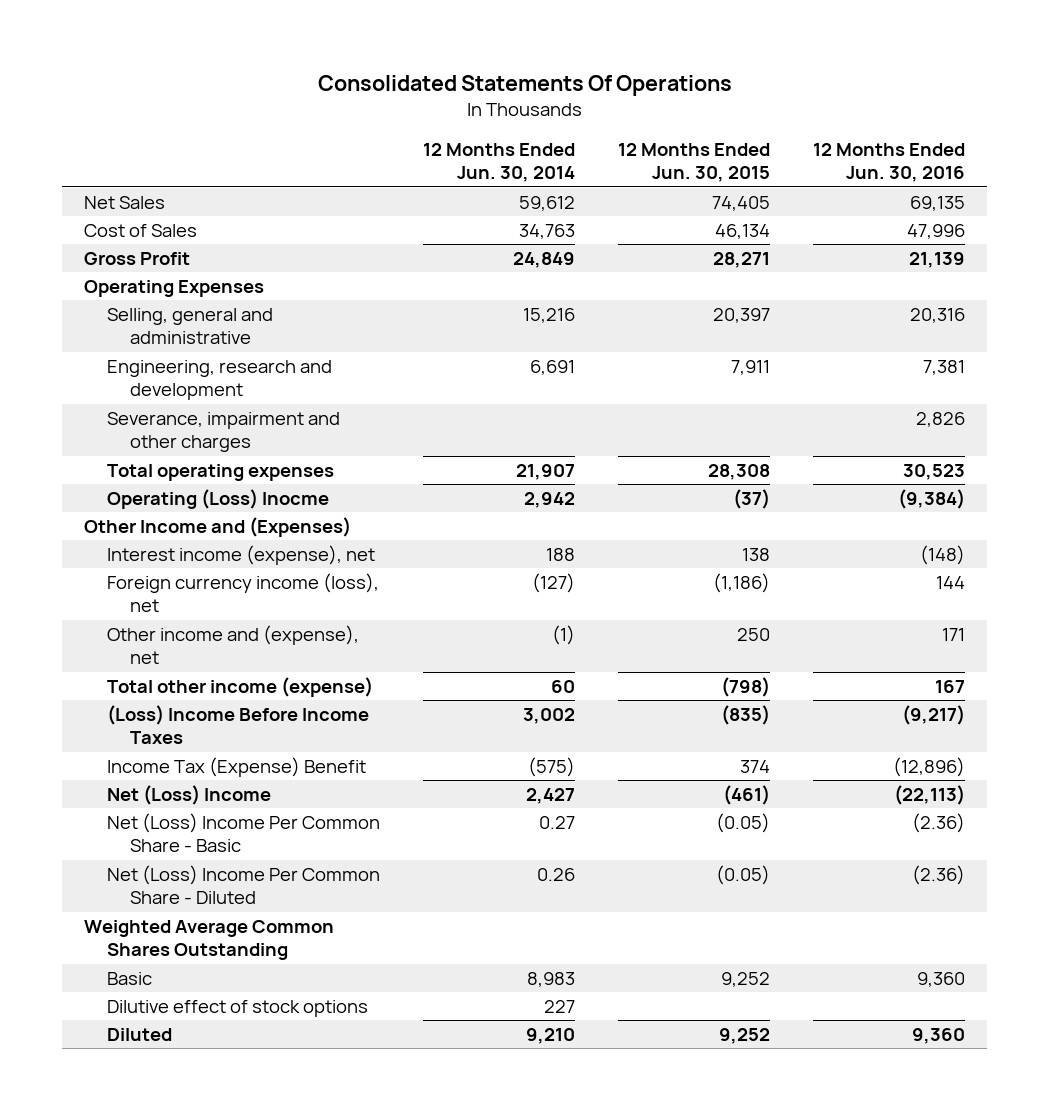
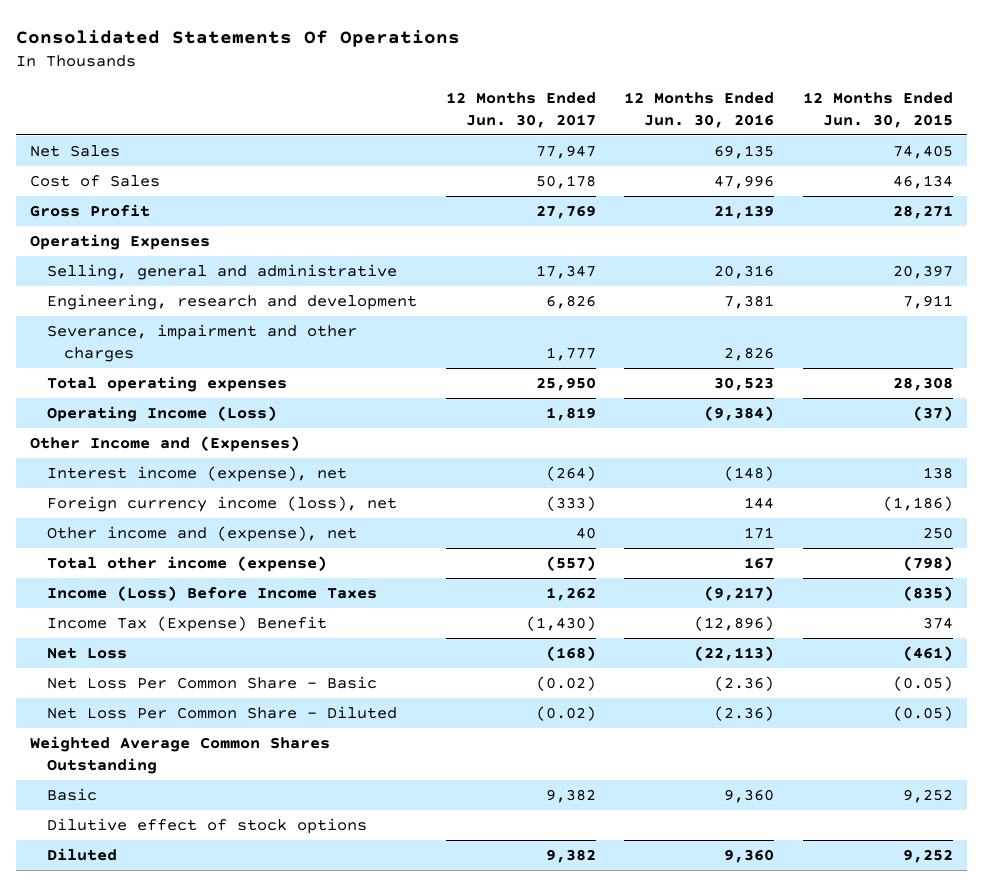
[422,142,575,183] 12 Months Ended Jun. 30, 2014 -> none
none -> [445,91,596,128] 12 Months Ended Jun. 30, 2017
[106,488,329,509] Operating (Loss) Inocme -> [47,406,278,423] Operating Income (Loss)
[106,704,369,745] (Loss) Income Before Income Taxes -> [47,586,378,602] Income (Loss) Before Income Taxes
[106,784,271,805] Net (Loss) Income -> [47,647,128,660] Net Loss
[106,812,380,853] Net (Loss) Income Per Common Share - Basic -> [47,676,378,690] Net Loss Per Common Share - Basic
[106,864,380,905] Net (Loss) Income Per Common Share - Diluted -> [47,706,398,720] Net Loss Per Common Share - Diluted

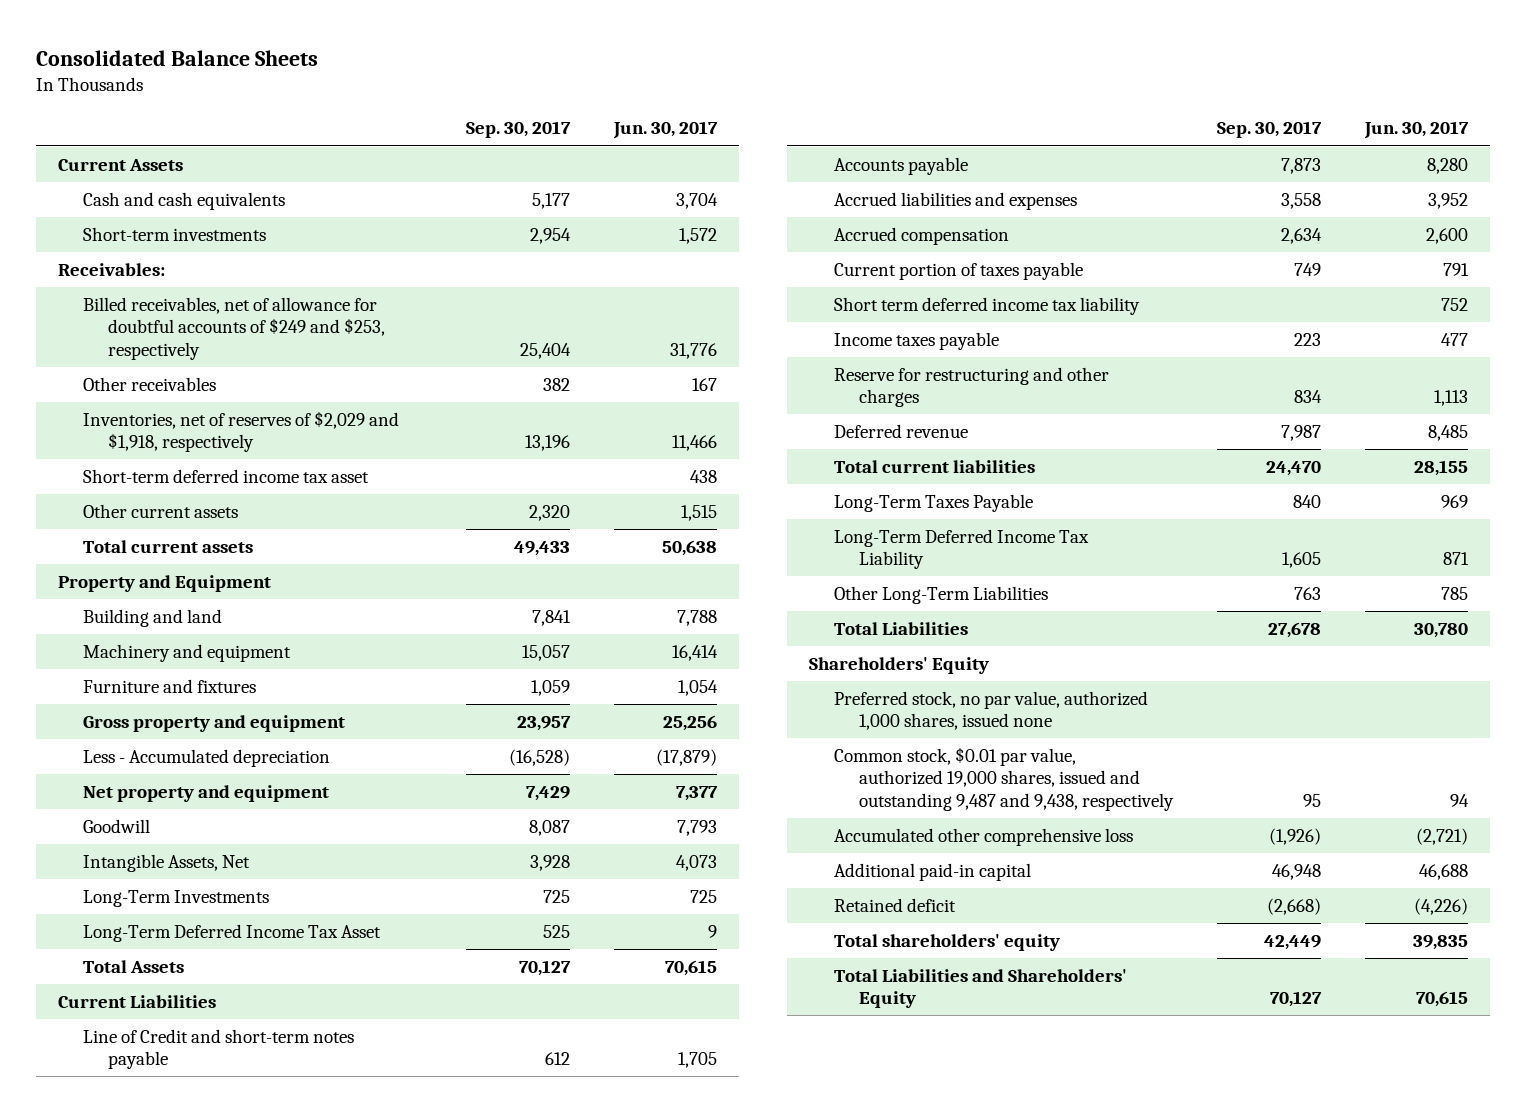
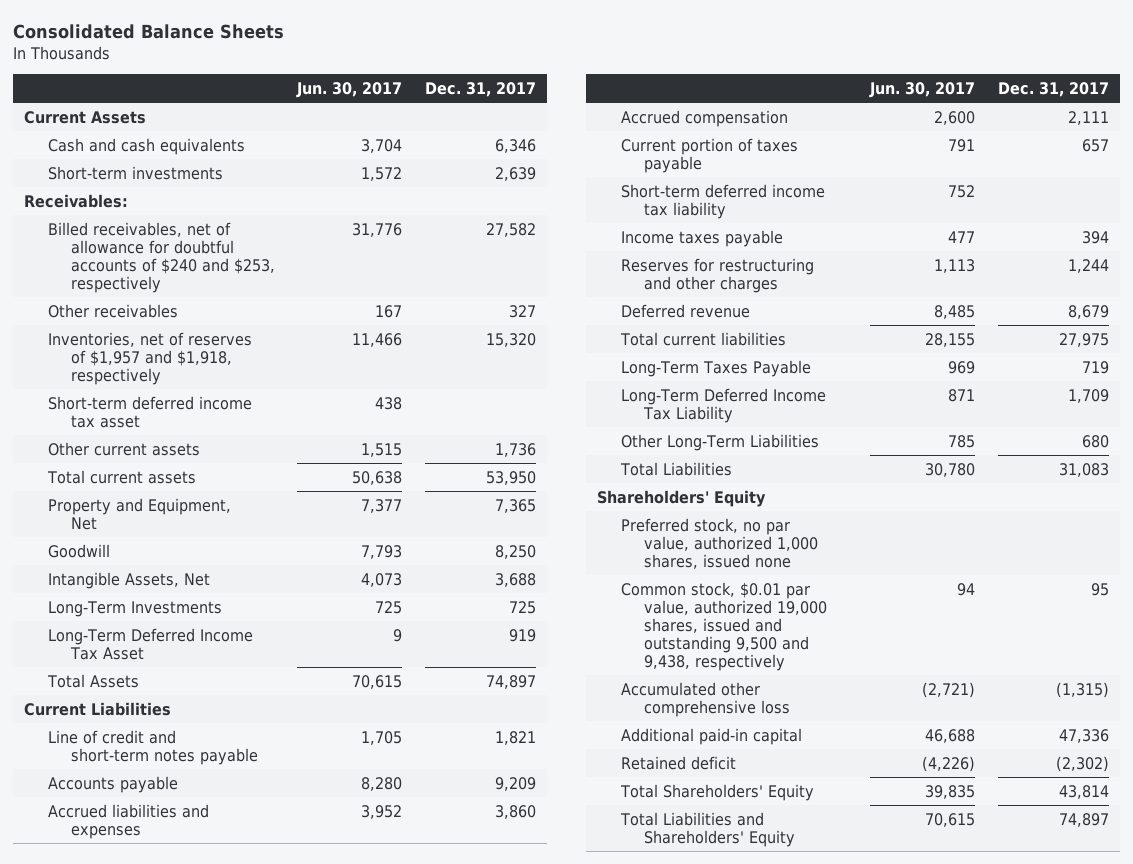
[466,121,572,139] Sep. 30, 2017 -> none
none -> [424,82,536,98] Dec. 31, 2017
[83,297,386,360] Billed receivables, net of allowance for doubtful accounts of $249 and $253, respectively -> [47,221,276,294] Billed receivables, net of allowance for doubtful accounts of $240 and $253, respectively
[83,411,400,453] Inventories, net of reserves of $2,029 and $1,918, respectively -> [47,331,252,385] Inventories, net of reserves of $1,957 and $1,918, respectively
[58,575,272,593] Property and Equipment -> none
[83,609,223,628] Building and land -> none
[83,644,292,663] Machinery and equipment -> none
[83,679,257,694] Furniture and fixtures -> none
[83,715,346,733] Gross property and equipment -> none
[83,749,331,768] Less - Accumulated depreciation -> none
[83,785,330,803] Net property and equipment -> [47,497,231,530] Property and Equipment, Net
[83,1029,355,1070] Line of Credit and short-term notes payable -> [47,729,259,765] Line of credit and short-term notes payable
[833,297,1140,316] Short term deferred income tax liability -> [620,183,825,219] Short-term deferred income tax liability
[833,367,1109,408] Reserve for restructuring and other charges -> [620,257,814,293] Reserves for restructuring and other charges
[833,747,1174,811] Common stock, $0.01 par value, authorized 19,000 shares, issued and outstanding 9,487 and 9,438, respectively -> [620,581,828,672] Common stock, $0.01 par value, authorized 19,000 shares, issued and outstanding 9,500 and 9,438, respectively
[833,934,1060,952] Total shareholders' equity -> [619,783,814,801] Total Shareholders' Equity

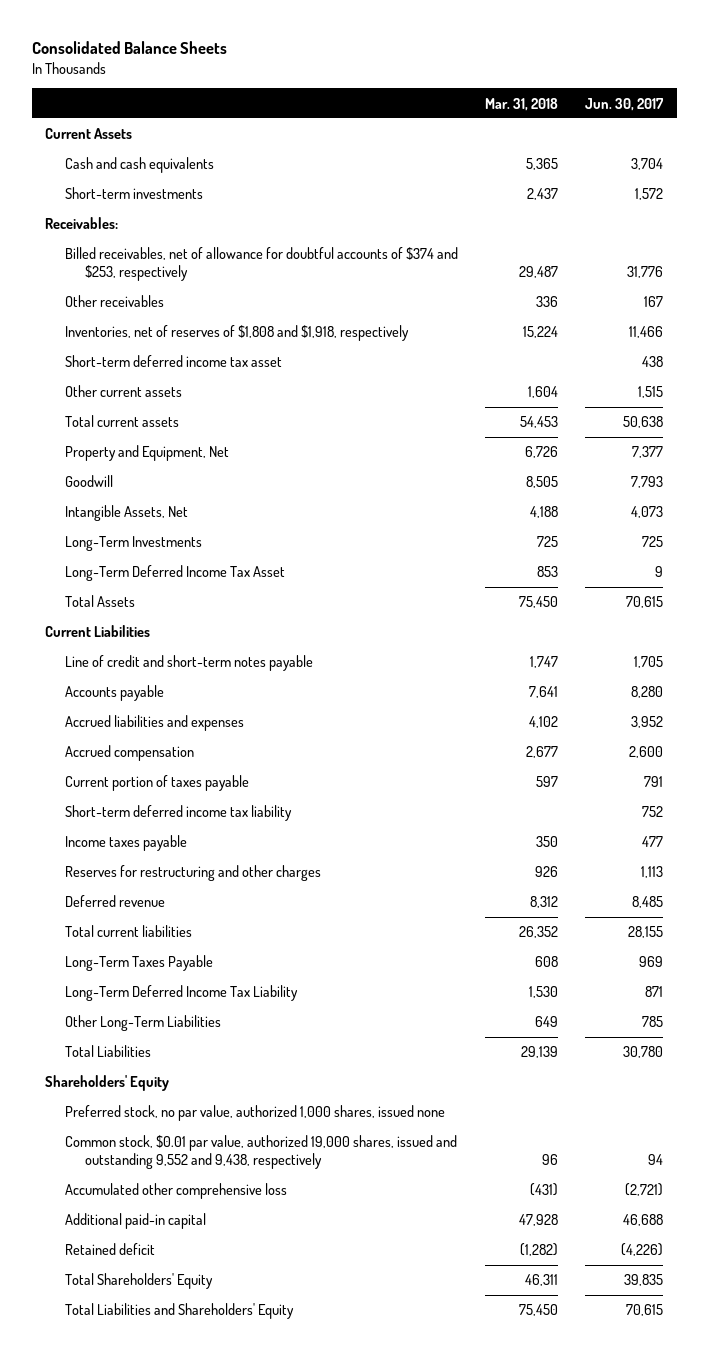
[424,82,536,98] Dec. 31, 2017 -> none
none -> [485,97,559,111] Mar. 31, 2018
[47,221,276,294] Billed receivables, net of allowance for doubtful accounts of $240 and $253, respectively -> [65,247,459,282] Billed receivables, net of allowance for doubtful accounts of $374 and $253, respectively
[47,331,252,385] Inventories, net of reserves of $1,957 and $1,918, respectively -> [65,325,410,342] Inventories, net of reserves of $1,808 and $1,918, respectively
[620,581,828,672] Common stock, $0.01 par value, authorized 19,000 shares, issued and outstanding 9,500 and 9,438, respectively -> [65,1135,458,1170] Common stock, $0.01 par value, authorized 19,000 shares, issued and outstanding 9,552 and 9,438, respectively

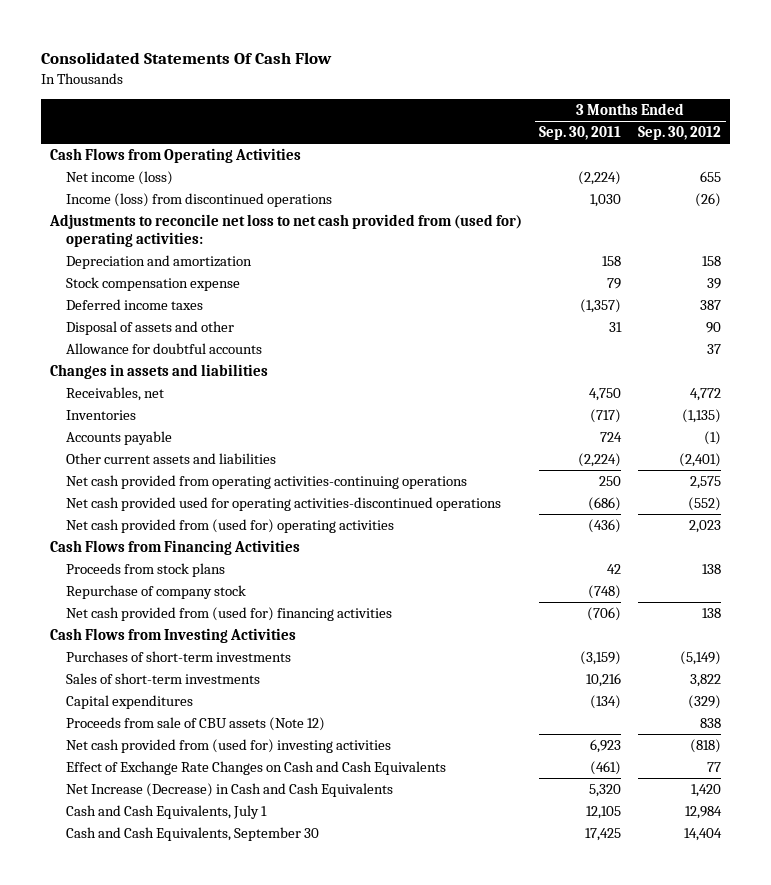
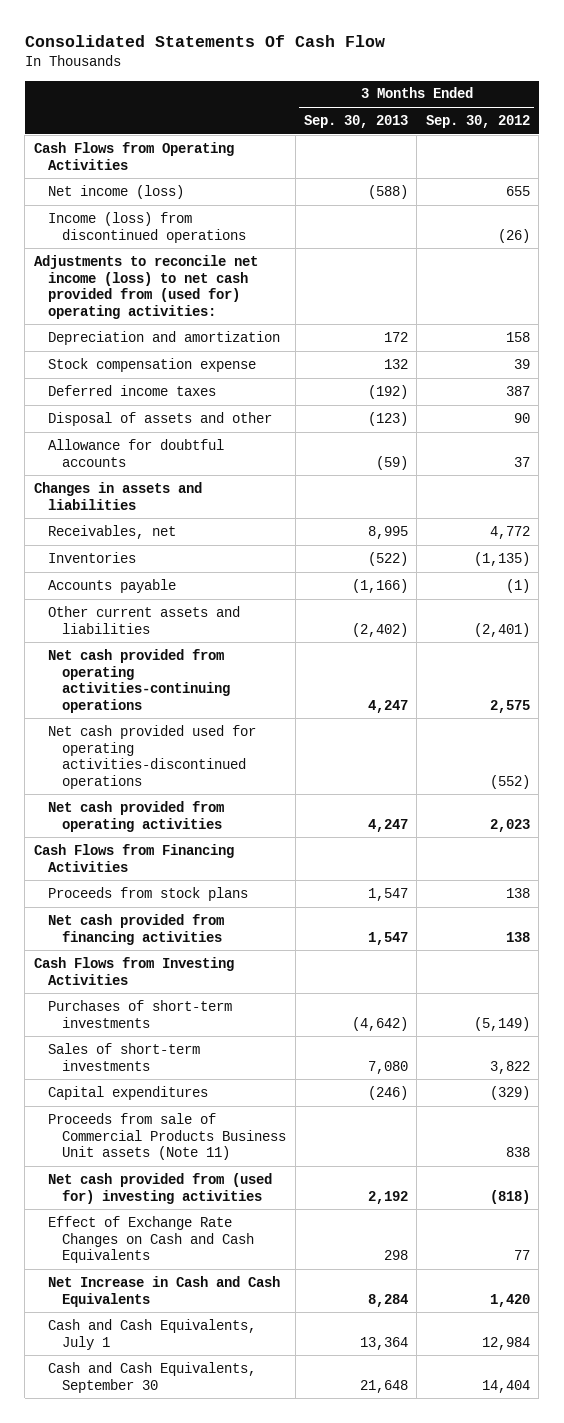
[539,126,622,141] Sep. 30, 2011 -> none
none -> [303,115,408,129] Sep. 30, 2013
[48,214,522,247] Adjustments to reconcile net loss to net cash provided from (used for) operating activities: -> [33,254,258,319] Adjustments to reconcile net income (loss) to net cash provided from (used for) operating activities:
[65,519,394,534] Net cash provided from (used for) operating activities -> [47,800,224,832] Net cash provided from operating activities
[65,585,246,600] Repurchase of company stock -> none
[65,607,392,622] Net cash provided from (used for) financing activities -> [47,913,224,945] Net cash provided from financing activities
[65,717,325,732] Proceeds from sale of CBU assets (Note 12) -> [47,1112,287,1161] Proceeds from sale of Commercial Products Business Unit assets (Note 11)
[65,783,393,798] Net Increase (Decrease) in Cash and Cash Equivalents -> [47,1275,280,1307] Net Increase in Cash and Cash Equivalents

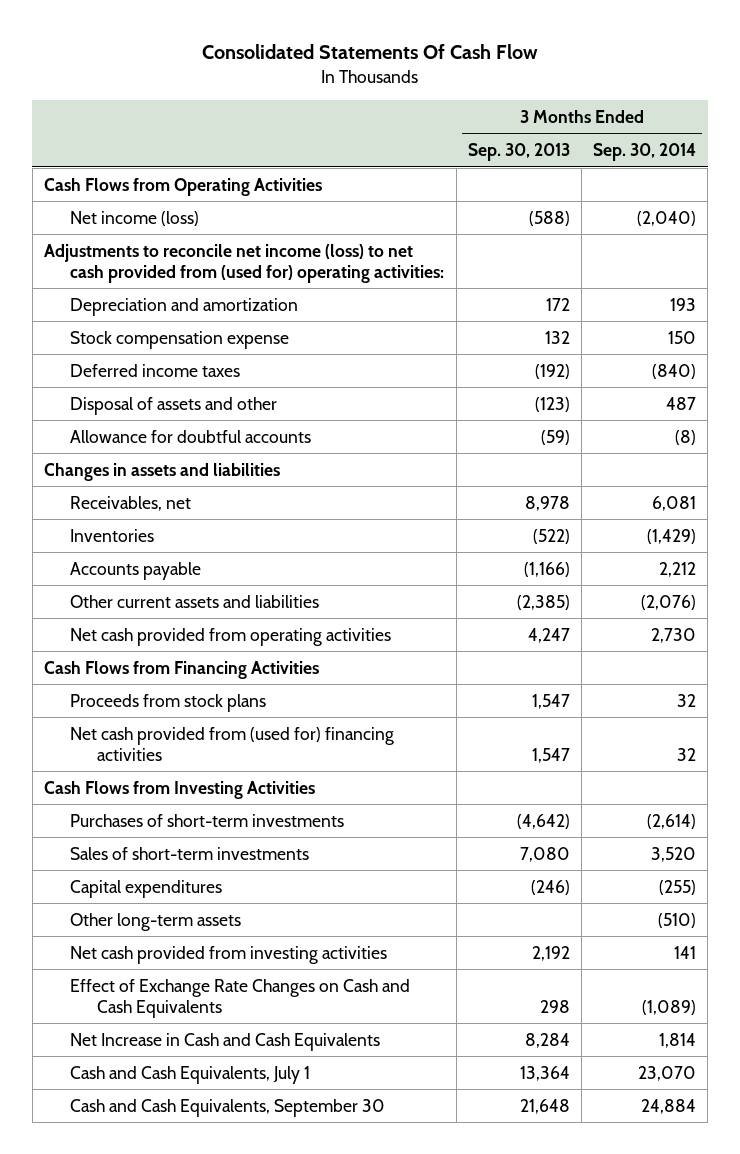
[425,115,530,129] Sep. 30, 2012 -> none
none -> [593,143,697,162] Sep. 30, 2014
[47,211,247,243] Income (loss) from discontinued operations -> none
[367,525,408,539] 8,995 -> [524,495,570,511] 8,978
[47,648,231,713] Net cash provided from operating activities-continuing operations -> none
[47,724,256,789] Net cash provided used for operating activities-discontinued operations -> none
[351,622,408,637] (2,402) -> [516,594,570,610] (2,385)
[47,913,224,945] Net cash provided from financing activities -> [70,726,395,761] Net cash provided from (used for) financing activities
[47,1112,287,1161] Proceeds from sale of Commercial Products Business Unit assets (Note 11) -> none
none -> [70,912,242,931] Other long-term assets
[47,1172,272,1204] Net cash provided from (used for) investing activities -> [70,945,388,964] Net cash provided from investing activities

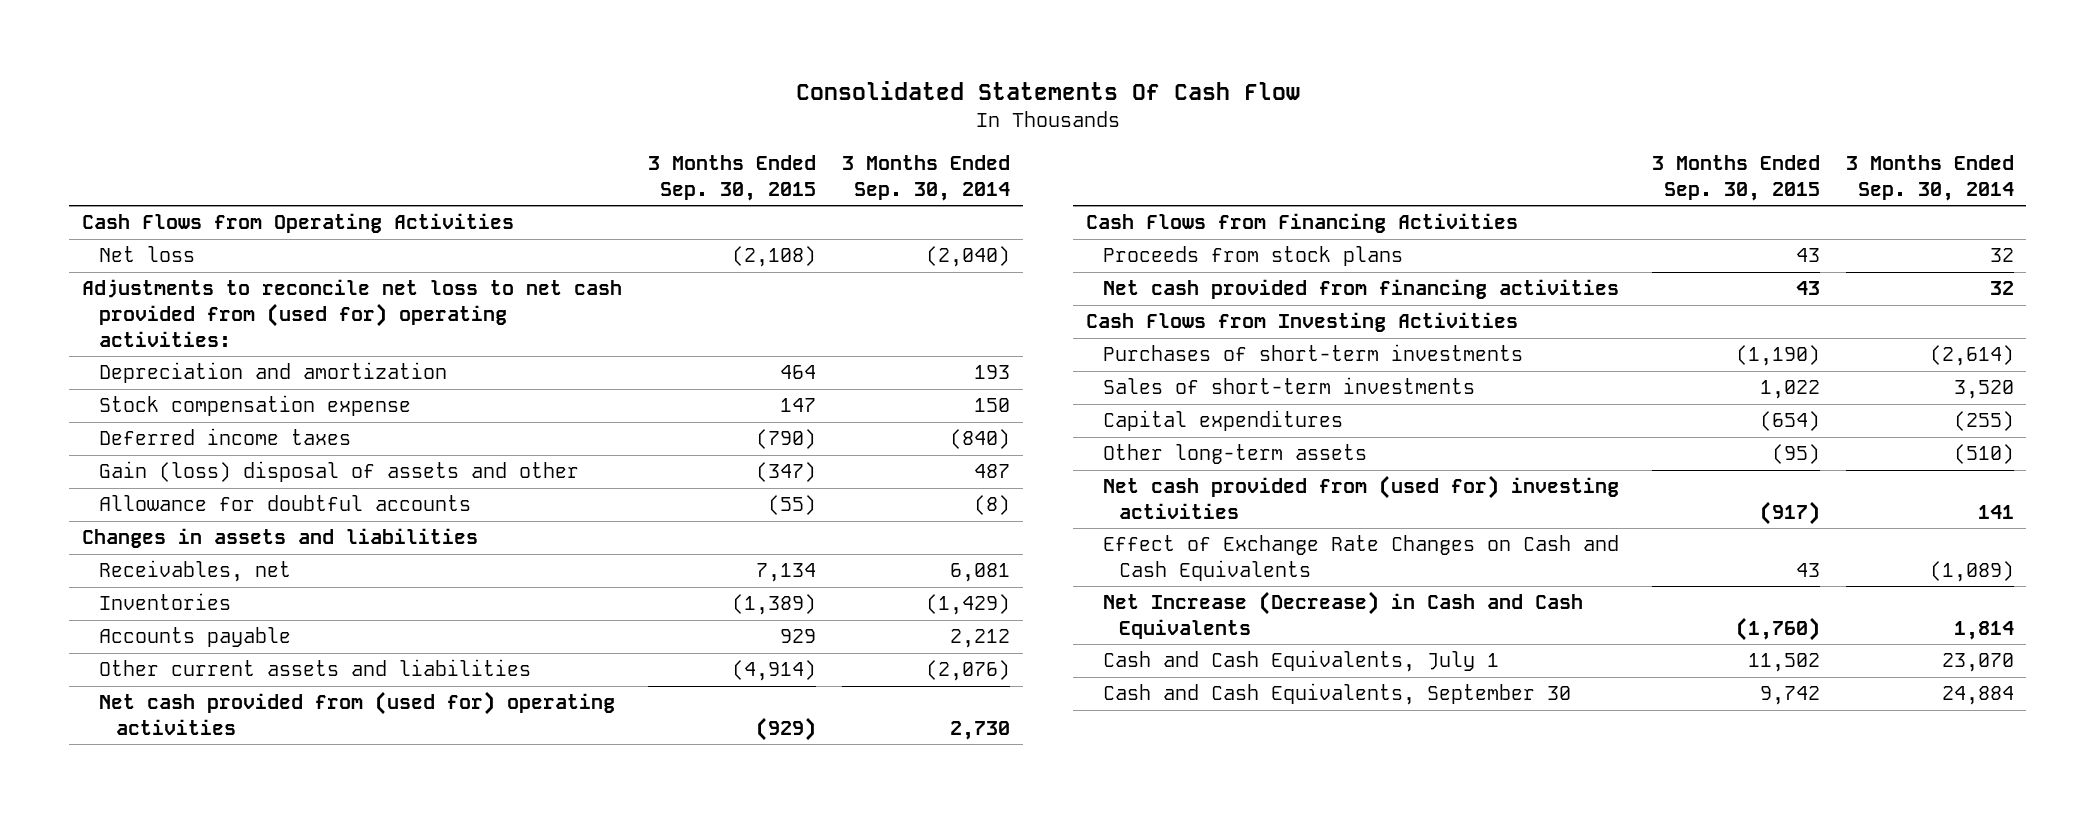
[467,143,570,162] Sep. 30, 2013 -> none
none -> [648,155,817,201] 3 Months Ended Sep. 30, 2015
[70,210,200,226] Net income (loss) -> [99,246,196,263] Net loss
[44,243,445,283] Adjustments to reconcile net income (loss) to net cash provided from (used for) operating activities: -> [82,279,623,347] Adjustments to reconcile net loss to net cash provided from (used for) operating activities:
[70,396,278,415] Disposal of assets and other -> [99,461,580,483] Gain (loss) disposal of assets and other
[70,627,392,646] Net cash provided from operating activities -> [99,691,616,735] Net cash provided from (used for) operating activities
[70,726,395,761] Net cash provided from (used for) financing activities -> [1102,279,1619,300] Net cash provided from financing activities
[70,945,388,964] Net cash provided from investing activities -> [1102,475,1619,519] Net cash provided from (used for) investing activities
[70,1032,381,1051] Net Increase in Cash and Cash Equivalents -> [1102,591,1583,639] Net Increase (Decrease) in Cash and Cash Equivalents

